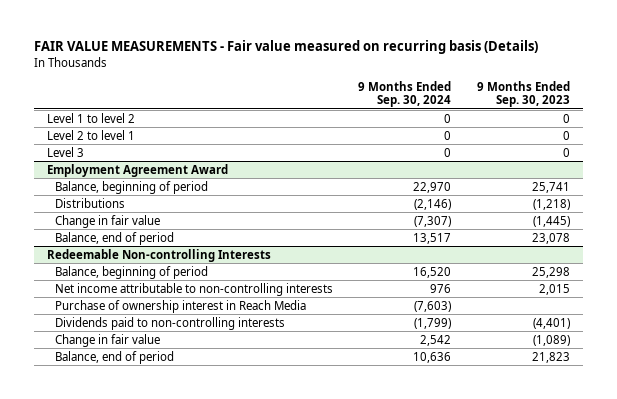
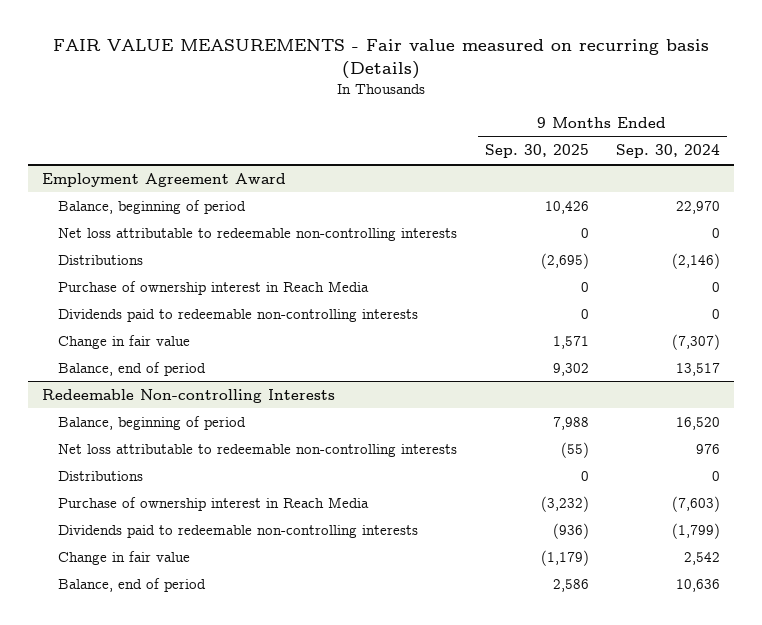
[476,80,570,108] 9 Months Ended Sep. 30, 2023 -> none
none -> [484,144,589,159] Sep. 30, 2025
[46,112,135,123] Level 1 to level 2 -> none
[46,129,135,140] Level 2 to level 1 -> none
[46,146,84,157] Level 3 -> none
none -> [58,227,458,241] Net loss attributable to redeemable non-controlling interests
none -> [58,280,370,295] Purchase of ownership interest in Reach Media
none -> [58,308,419,322] Dividends paid to redeemable non-controlling interests
[54,282,333,296] Net income attributable to non-controlling interests -> [58,443,458,457] Net loss attributable to redeemable non-controlling interests
none -> [58,470,144,481] Distributions
[54,316,285,330] Dividends paid to non-controlling interests -> [58,524,419,538] Dividends paid to redeemable non-controlling interests

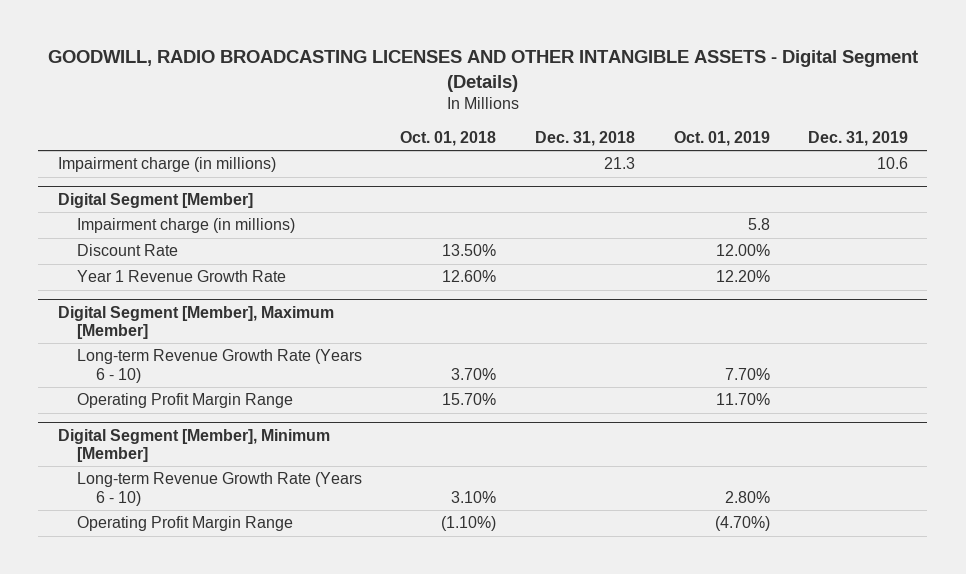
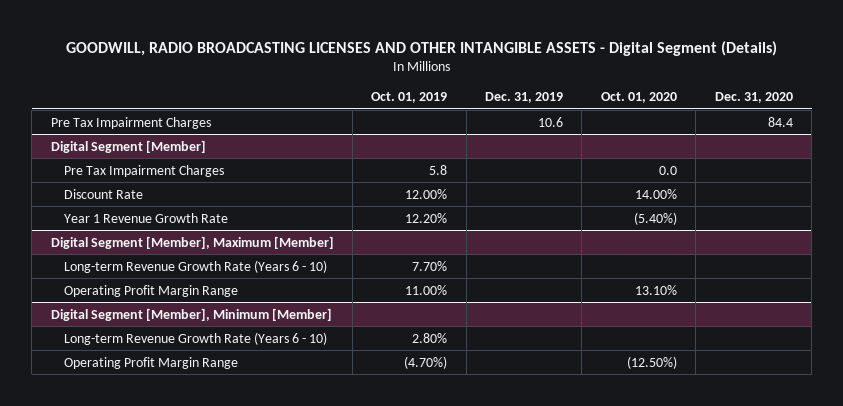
[400,131,497,147] Oct. 01, 2018 -> none
[534,131,635,147] Dec. 31, 2018 -> none
none -> [600,92,677,104] Oct. 01, 2020
none -> [714,92,793,104] Dec. 31, 2020
[57,157,276,173] Impairment charge (in millions) -> [50,116,211,129] Pre Tax Impairment Charges
[76,218,295,234] Impairment charge (in millions) -> [63,164,224,177] Pre Tax Impairment Charges
[715,393,770,406] 11.70% -> [405,284,448,295] 11.00%

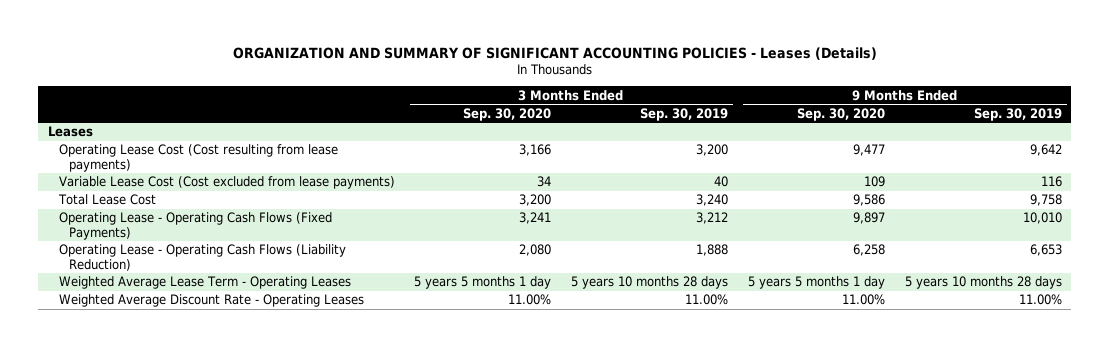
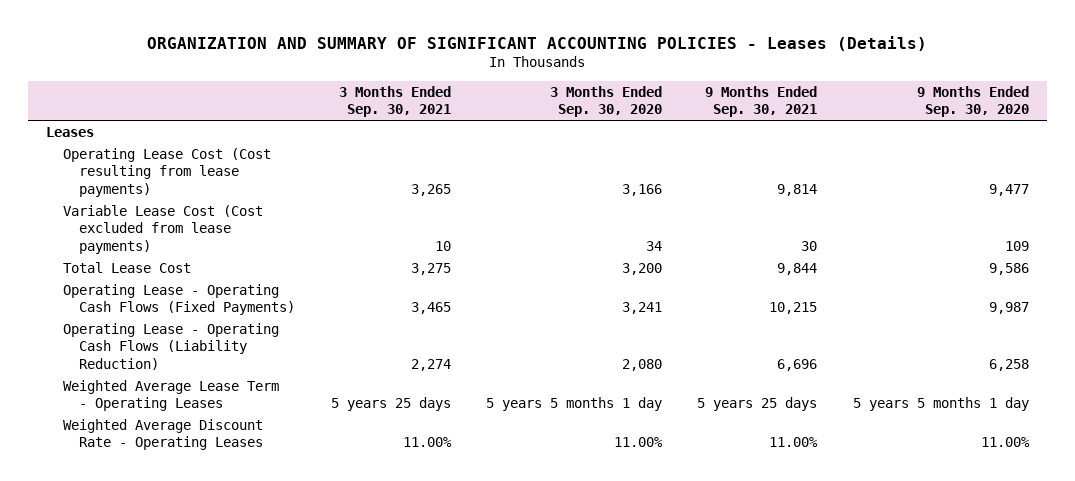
[640,107,729,121] Sep. 30, 2019 -> none
[973,107,1062,121] Sep. 30, 2019 -> none
none -> [338,85,451,118] 3 Months Ended Sep. 30, 2021
none -> [705,85,818,118] 9 Months Ended Sep. 30, 2021
[852,212,885,225] 9,897 -> [988,302,1029,315] 9,987

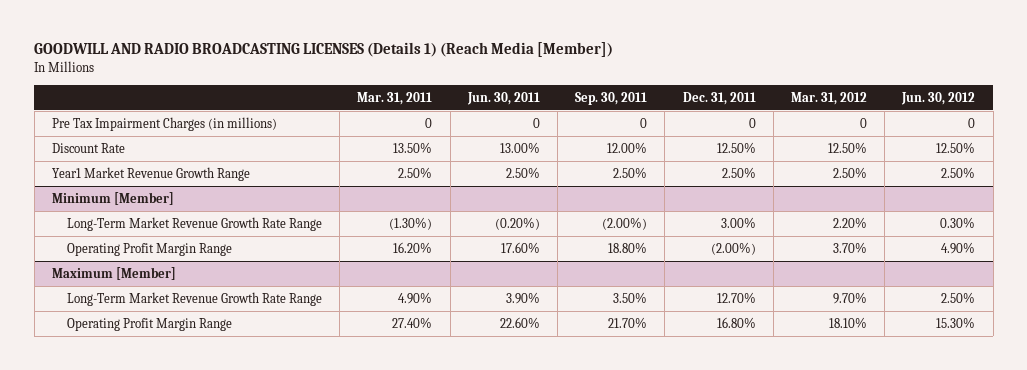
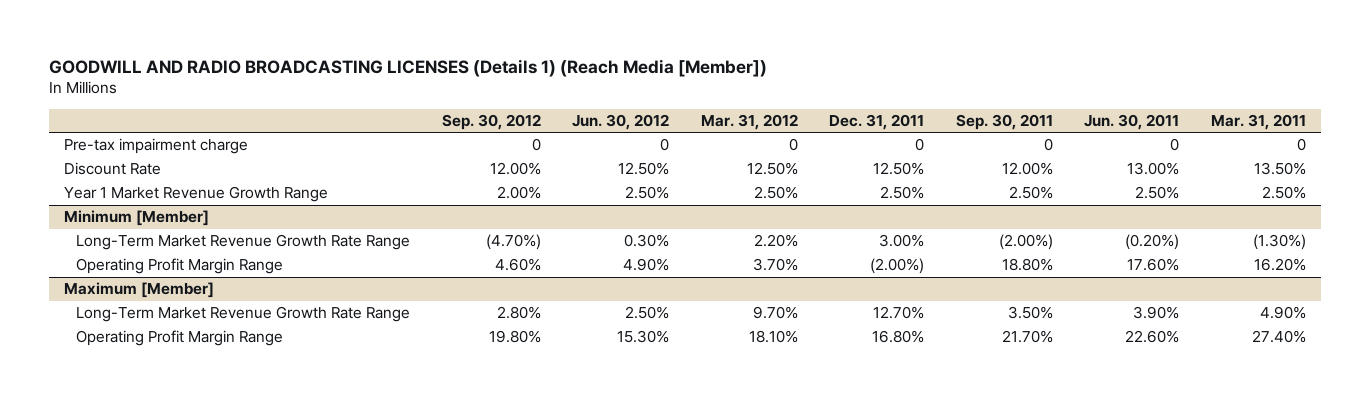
none -> [441,114,541,131] Sep. 30, 2012
[51,116,277,131] Pre Tax Impairment Charges (in millions) -> [64,138,249,155] Pre-tax impairment charge
[51,166,250,181] Year1 Market Revenue Growth Range -> [64,186,329,203] Year 1 Market Revenue Growth Range

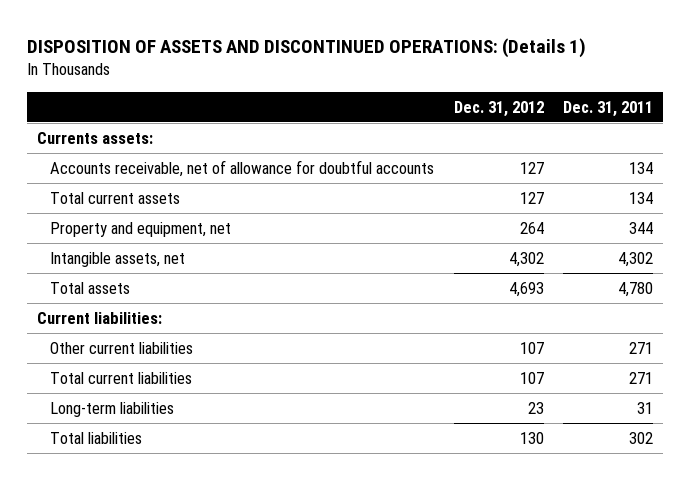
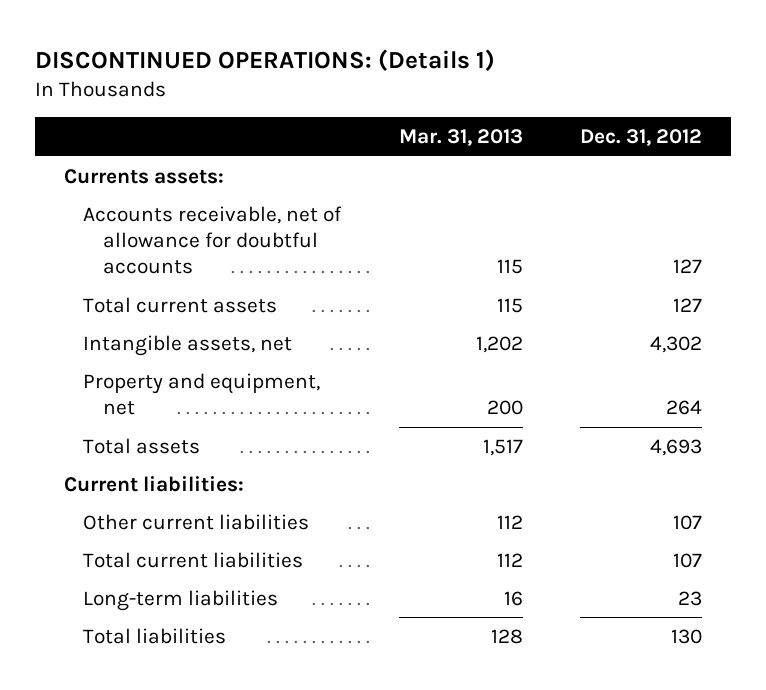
[26,37,586,58] DISPOSITION OF ASSETS AND DISCONTINUED OPERATIONS: (Details 1) -> [34,48,495,71] DISCONTINUED OPERATIONS: (Details 1)
[563,100,654,117] Dec. 31, 2011 -> none
none -> [398,129,523,147] Mar. 31, 2013
[50,221,232,237] Property and equipment, net -> [83,372,321,416] Property and equipment, net

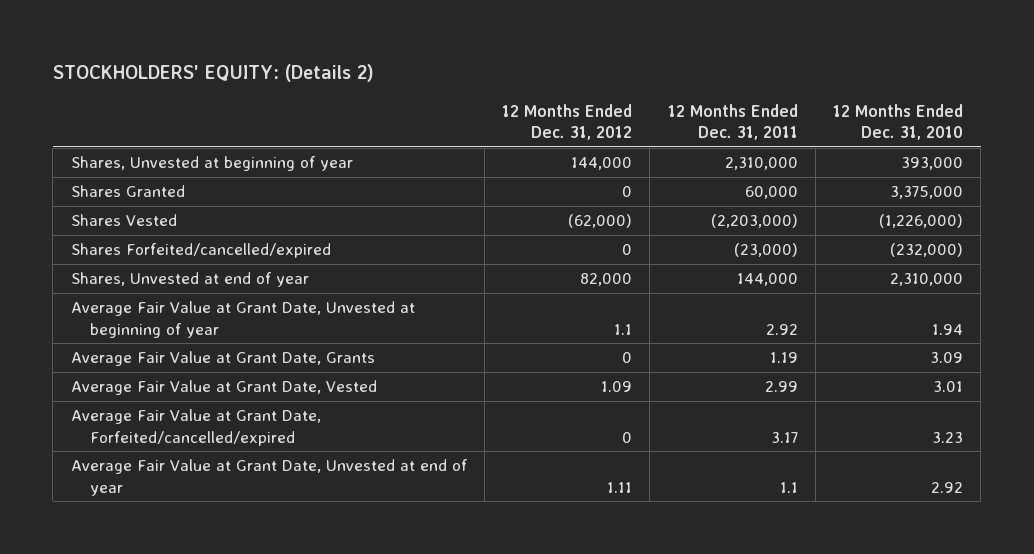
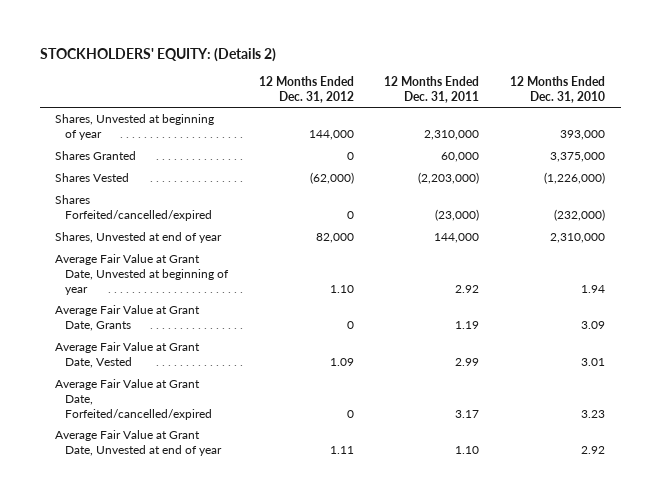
[614,323,633,335] 1.1 -> [329,285,354,294] 1.10
[779,481,798,493] 1.1 -> [455,446,480,455] 1.10

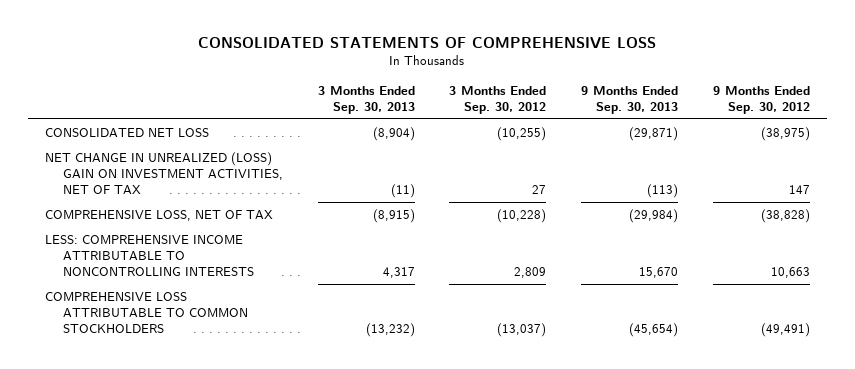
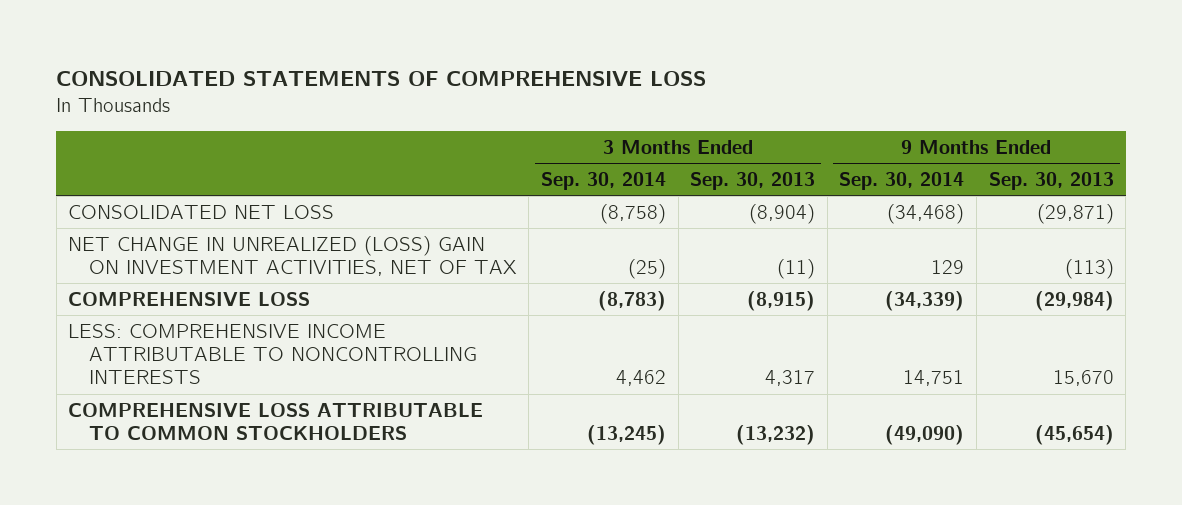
[449,85,547,114] 3 Months Ended Sep. 30, 2012 -> none
[712,85,810,114] 9 Months Ended Sep. 30, 2012 -> none
none -> [541,172,667,191] Sep. 30, 2014
none -> [839,172,965,191] Sep. 30, 2014
[45,210,274,222] COMPREHENSIVE LOSS, NET OF TAX -> [68,291,311,306] COMPREHENSIVE LOSS

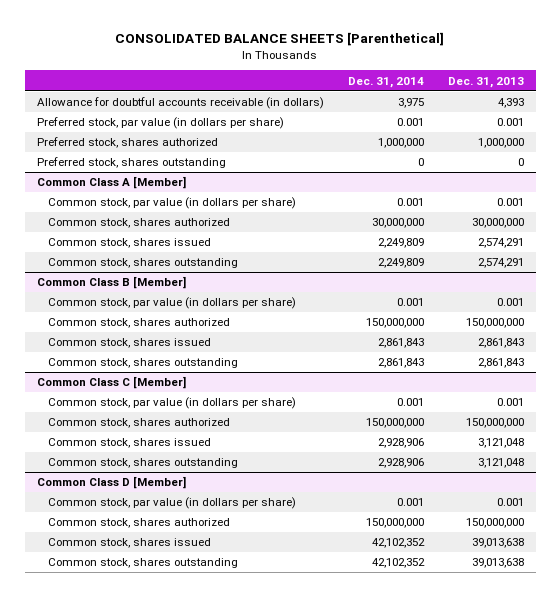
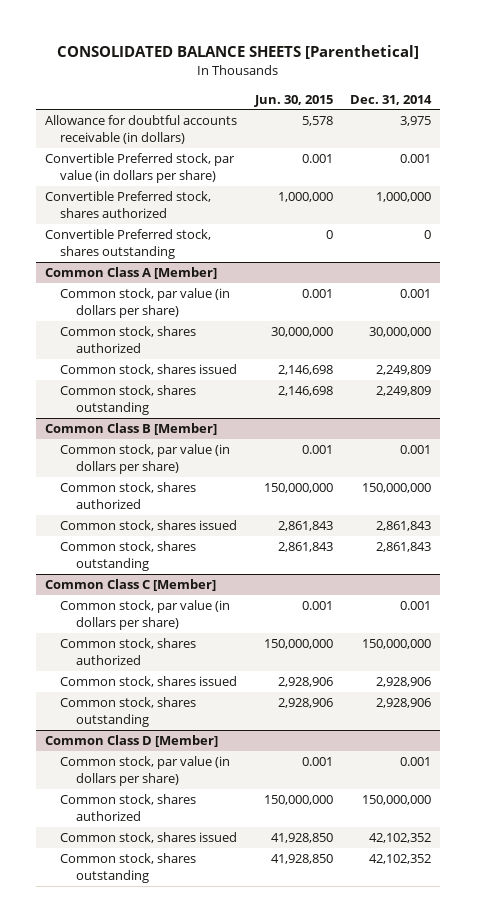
[447,76,524,88] Dec. 31, 2013 -> none
none -> [253,94,333,107] Jun. 30, 2015
[36,117,284,130] Preferred stock, par value (in dollars per share) -> [45,153,236,183] Convertible Preferred stock, par value (in dollars per share)
[36,137,218,149] Preferred stock, shares authorized -> [45,191,212,218] Convertible Preferred stock, shares authorized
[36,157,226,169] Preferred stock, shares outstanding -> [45,229,212,259] Convertible Preferred stock, shares outstanding

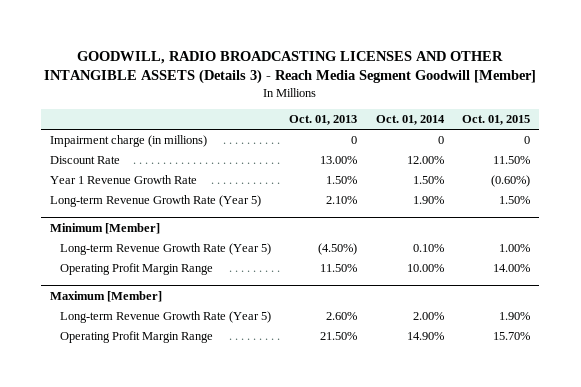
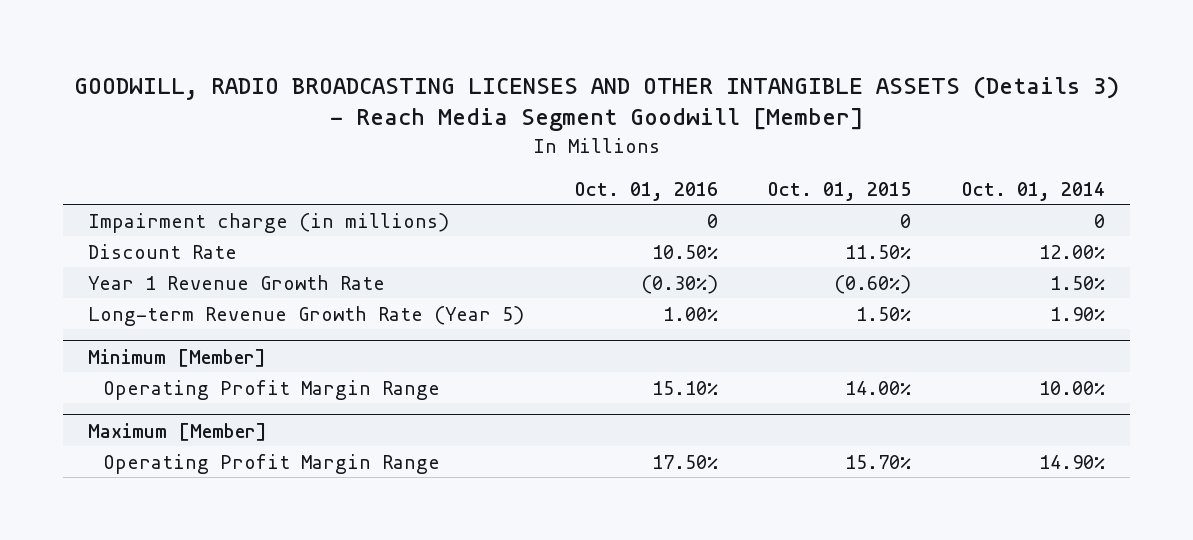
[289,115,358,126] Oct. 01, 2013 -> none
none -> [574,181,718,201] Oct. 01, 2016
[59,243,271,256] Long-term Revenue Growth Rate (Year 5) -> none
[59,311,271,324] Long-term Revenue Growth Rate (Year 5) -> none

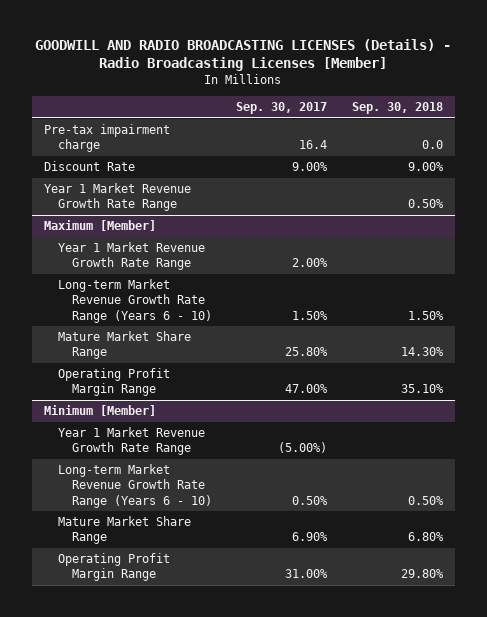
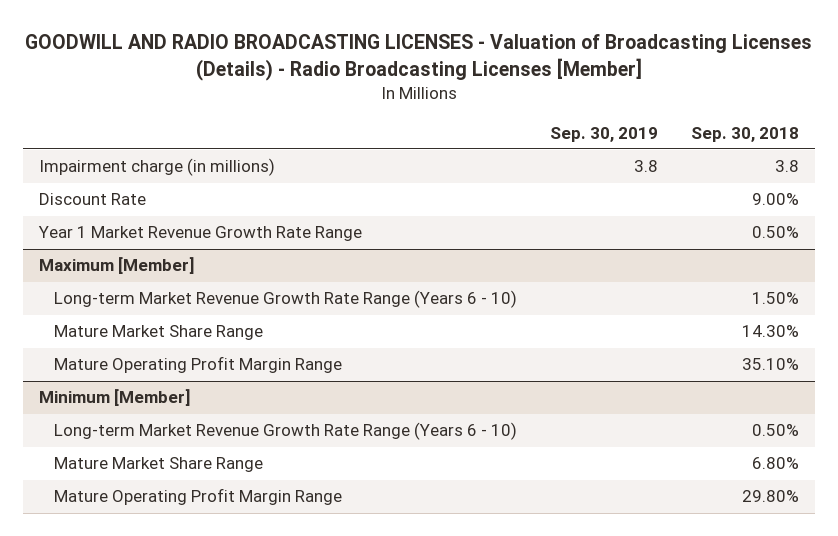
[35,38,452,72] GOODWILL AND RADIO BROADCASTING LICENSES (Details) - Radio Broadcasting Licenses [Member] -> [25,34,813,81] GOODWILL AND RADIO BROADCASTING LICENSES - Valuation of Broadcasting Licenses (Details) - Radio Broadcasting Licenses [Member]
[236,101,328,114] Sep. 30, 2017 -> none
none -> [549,126,658,142] Sep. 30, 2019
[43,124,170,153] Pre-tax impairment charge -> [39,158,276,177] Impairment charge (in millions)
[421,140,443,150] 0.0 -> [774,160,799,173] 3.8
[57,242,205,271] Year 1 Market Revenue Growth Rate Range -> none
[57,368,170,397] Operating Profit Margin Range -> [53,356,342,374] Mature Operating Profit Margin Range
[57,427,205,456] Year 1 Market Revenue Growth Rate Range -> none
[57,553,170,582] Operating Profit Margin Range -> [53,488,342,506] Mature Operating Profit Margin Range

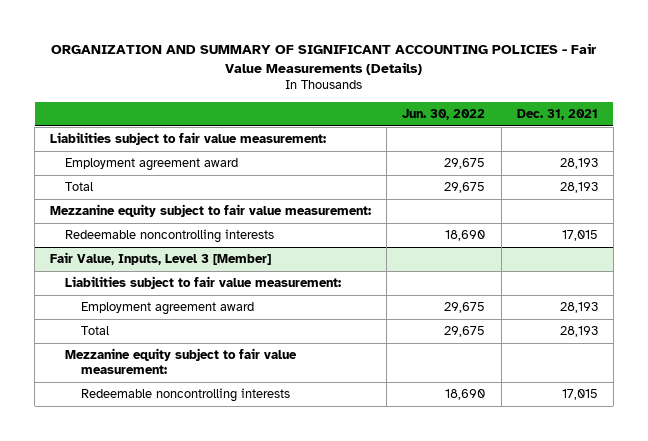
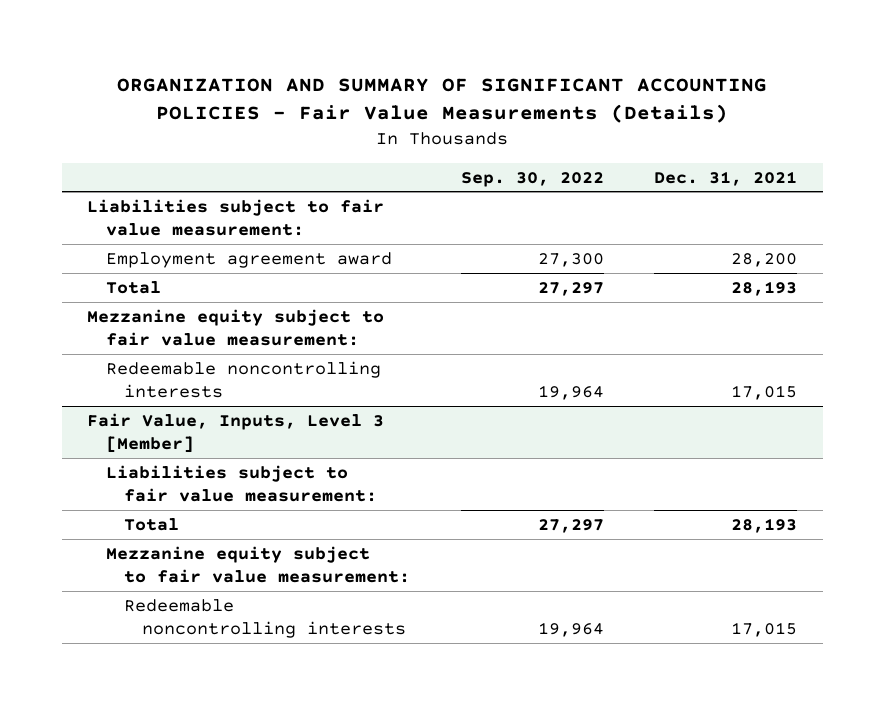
[402,108,486,120] Jun. 30, 2022 -> none
none -> [460,171,604,187] Sep. 30, 2022
[559,158,598,170] 28,193 -> [731,252,798,267] 28,200
[80,302,254,316] Employment agreement award -> none

